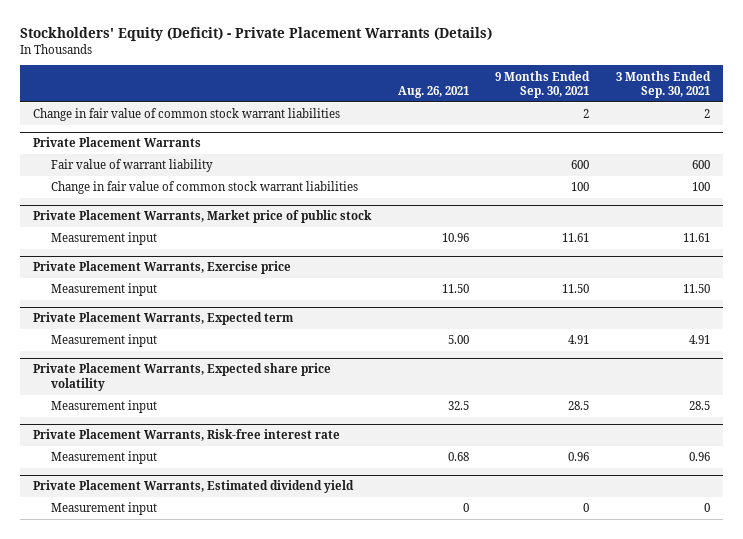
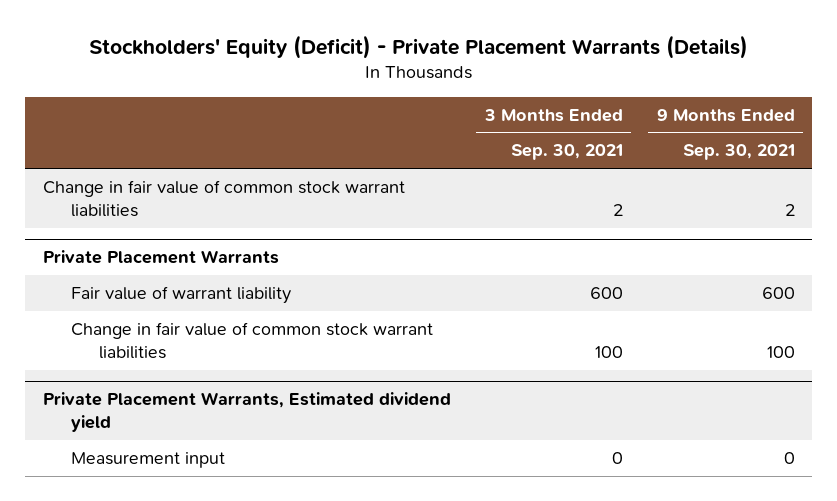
[397,86,469,99] Aug. 26, 2021 -> none
[33,210,373,224] Private Placement Warrants, Market price of public stock -> none
[50,232,157,246] Measurement input -> none
[33,261,292,275] Private Placement Warrants, Exercise price -> none
[50,283,157,297] Measurement input -> none
[33,312,295,326] Private Placement Warrants, Expected term -> none
[50,334,157,348] Measurement input -> none
[33,363,332,391] Private Placement Warrants, Expected share price volatility -> none
[50,400,157,414] Measurement input -> none
[33,429,341,442] Private Placement Warrants, Risk-free interest rate -> none
[50,451,157,465] Measurement input -> none

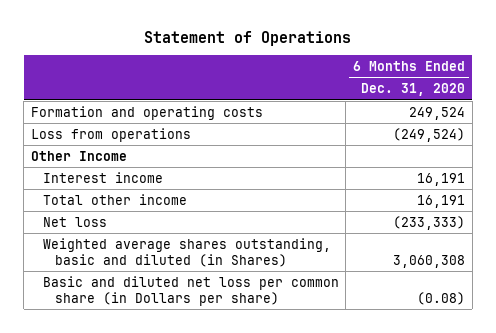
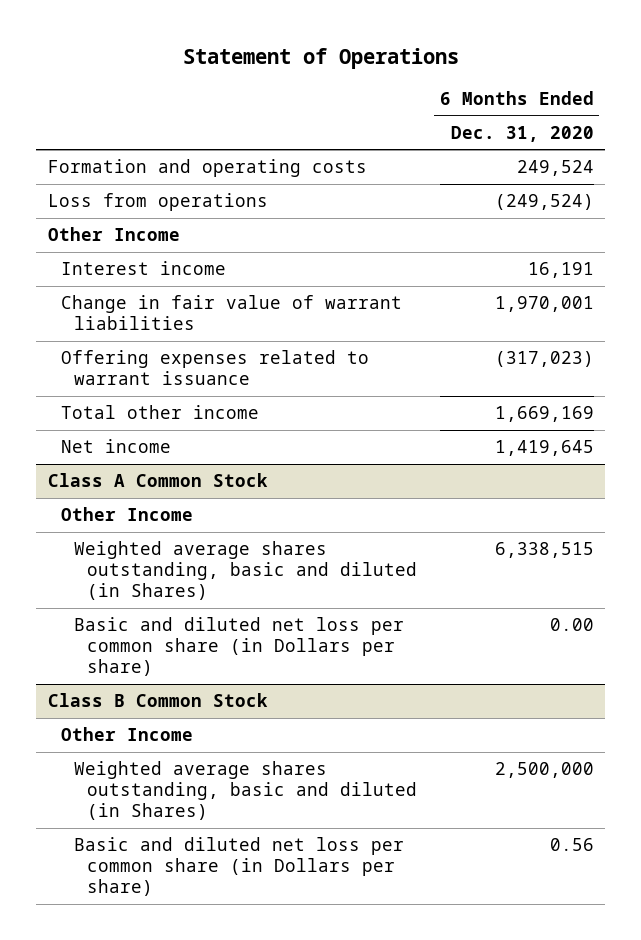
none -> [60,295,402,331] Change in fair value of warrant liabilities
none -> [60,350,369,386] Offering expenses related to warrant issuance
[417,194,466,208] 16,191 -> [494,406,594,423] 1,669,169
[42,216,107,227] Net loss -> [60,439,171,454] Net income
[393,215,466,230] (233,333) -> [494,440,594,457] 1,419,645
none -> [47,473,268,488] Class A Common Stock
none -> [60,507,193,522] Other Income
[393,254,466,268] 3,060,308 -> [494,542,594,559] 6,338,515
[417,291,466,305] (0.08) -> [549,618,594,632] 0.00
none -> [47,693,268,708] Class B Common Stock
none -> [60,727,193,742] Other Income
none -> [73,761,417,820] Weighted average shares outstanding, basic and diluted (in Shares)
none -> [73,837,404,896] Basic and diluted net loss per common share (in Dollars per share)

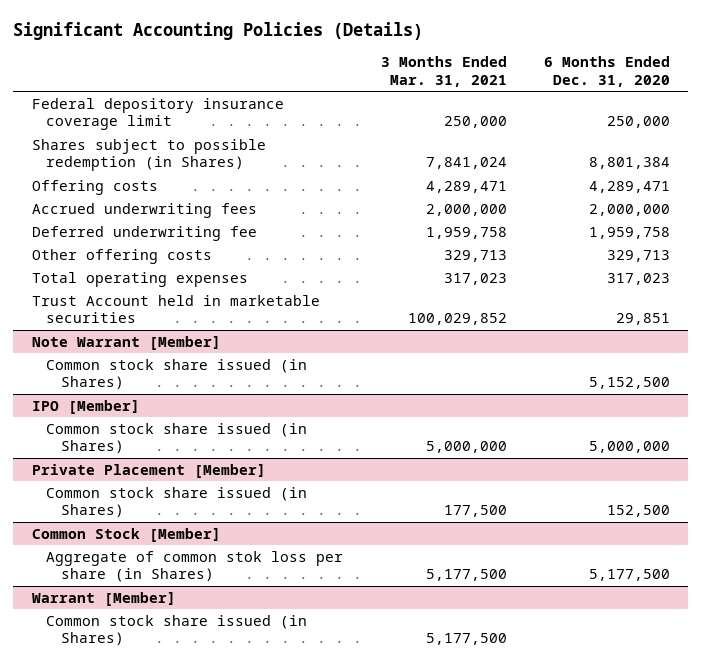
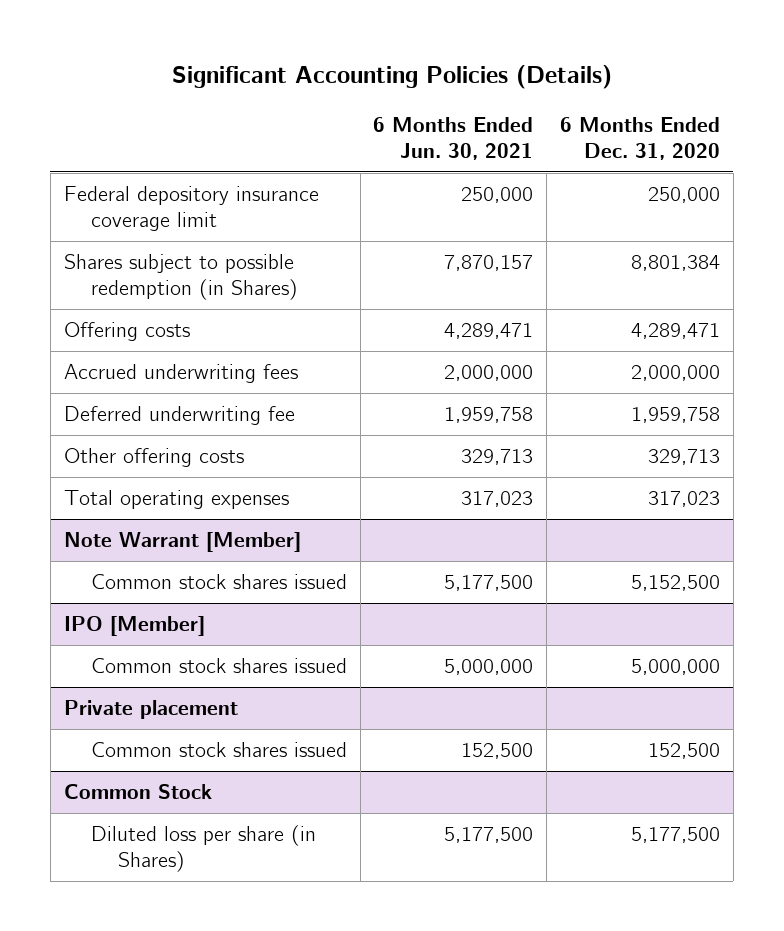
[380,56,507,87] 3 Months Ended Mar. 31, 2021 -> none
none -> [373,116,534,160] 6 Months Ended Jun. 30, 2021
[31,294,320,324] Trust Account held in marketable securities -> none
[46,358,308,390] Common stock share issued (in Shares) -> [90,574,347,590] Common stock shares issued
[31,591,176,606] Warrant [Member] -> none
[46,614,308,646] Common stock share issued (in Shares) -> none
[46,422,308,454] Common stock share issued (in Shares) -> [90,658,347,674] Common stock shares issued
[31,463,266,478] Private Placement [Member] -> [63,700,238,720] Private placement
[46,486,308,518] Common stock share issued (in Shares) -> [90,742,347,758] Common stock shares issued
[31,527,221,542] Common Stock [Member] -> [63,784,212,800] Common Stock
[46,550,344,583] Aggregate of common stok loss per share (in Shares) -> [90,825,316,873] Diluted loss per share (in Shares)

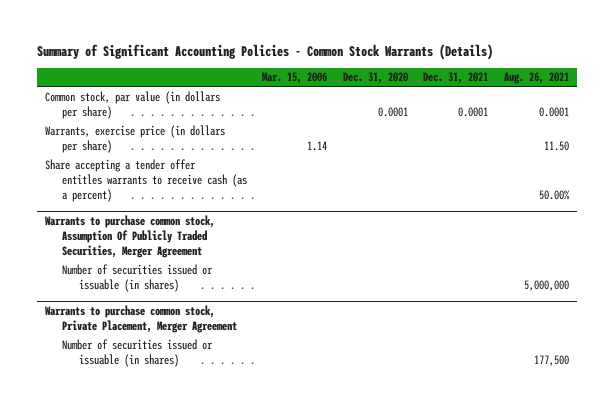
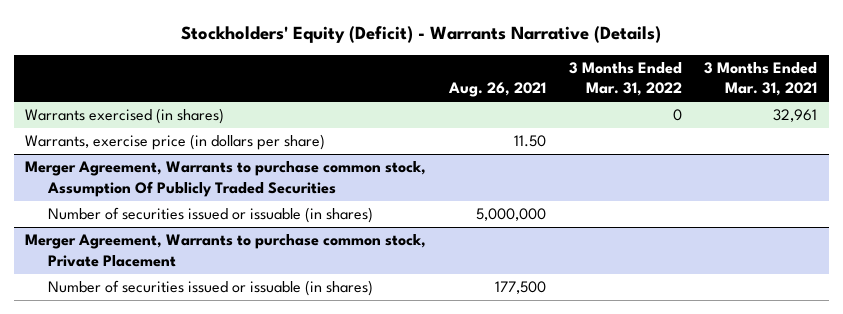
[36,43,493,60] Summary of Significant Accounting Policies - Common Stock Warrants (Details) -> [181,25,662,43] Stockholders' Equity (Deficit) - Warrants Narrative (Details)
[262,72,328,85] Mar. 15, 2006 -> none
[342,72,408,85] Dec. 31, 2020 -> none
[423,72,489,85] Dec. 31, 2021 -> none
none -> [568,62,682,97] 3 Months Ended Mar. 31, 2022
none -> [704,62,818,97] 3 Months Ended Mar. 31, 2021
[44,90,220,119] Common stock, par value (in dollars per share) -> none
none -> [25,108,225,125] Warrants exercised (in shares)
[44,158,248,202] Share accepting a tender offer entitles warrants to receive cash (as a percent) -> none
[44,215,215,259] Warrants to purchase common stock, Assumption Of Publicly Traded Securities, Merger Agreement -> [25,161,427,197] Merger Agreement, Warrants to purchase common stock, Assumption Of Publicly Traded Securities
[44,305,238,334] Warrants to purchase common stock, Private Placement, Merger Agreement -> [25,234,427,267] Merger Agreement, Warrants to purchase common stock, Private Placement

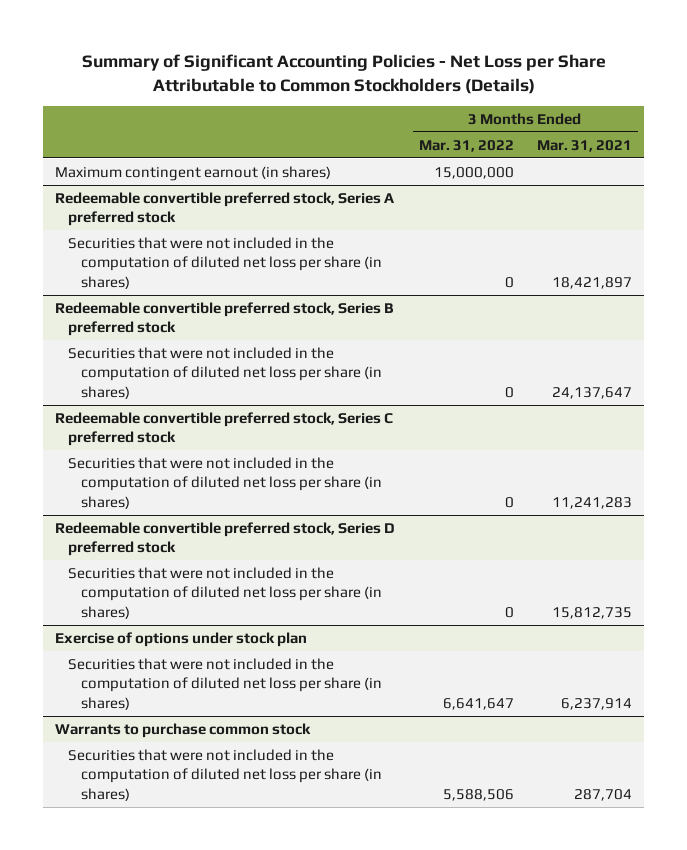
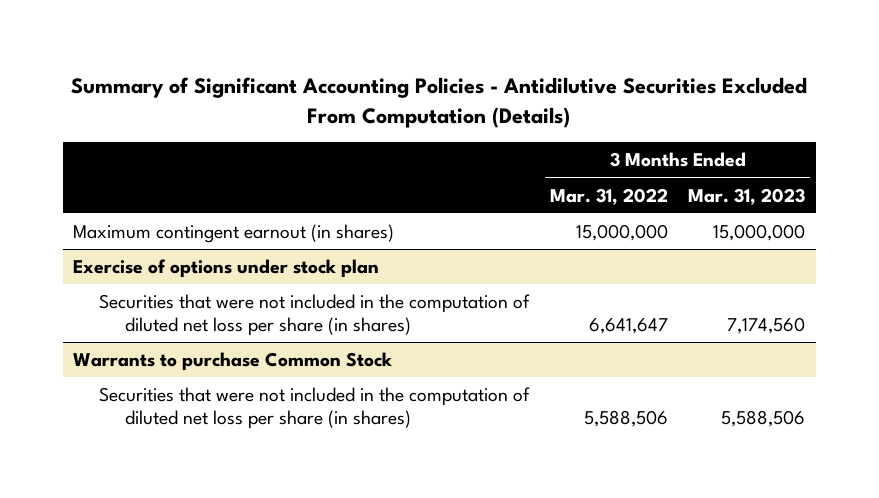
[81,53,606,94] Summary of Significant Accounting Policies - Net Loss per Share Attributable to Common Stockholders (Details) -> [71,77,808,129] Summary of Significant Accounting Policies - Antidilutive Securities Excluded From Computation (Details)
[537,139,633,152] Mar. 31, 2021 -> none
none -> [688,187,806,205] Mar. 31, 2023
[54,191,394,227] Redeemable convertible preferred stock, Series A preferred stock -> none
[68,236,383,289] Securities that were not included in the computation of diluted net loss per share (in shares) -> none
[54,301,394,337] Redeemable convertible preferred stock, Series B preferred stock -> none
[68,346,383,399] Securities that were not included in the computation of diluted net loss per share (in shares) -> none
[54,411,393,447] Redeemable convertible preferred stock, Series C preferred stock -> none
[68,456,383,509] Securities that were not included in the computation of diluted net loss per share (in shares) -> none
[54,521,395,557] Redeemable convertible preferred stock, Series D preferred stock -> none
[68,566,383,619] Securities that were not included in the computation of diluted net loss per share (in shares) -> none
[54,722,311,738] Warrants to purchase common stock -> [73,352,393,372] Warrants to purchase Common Stock

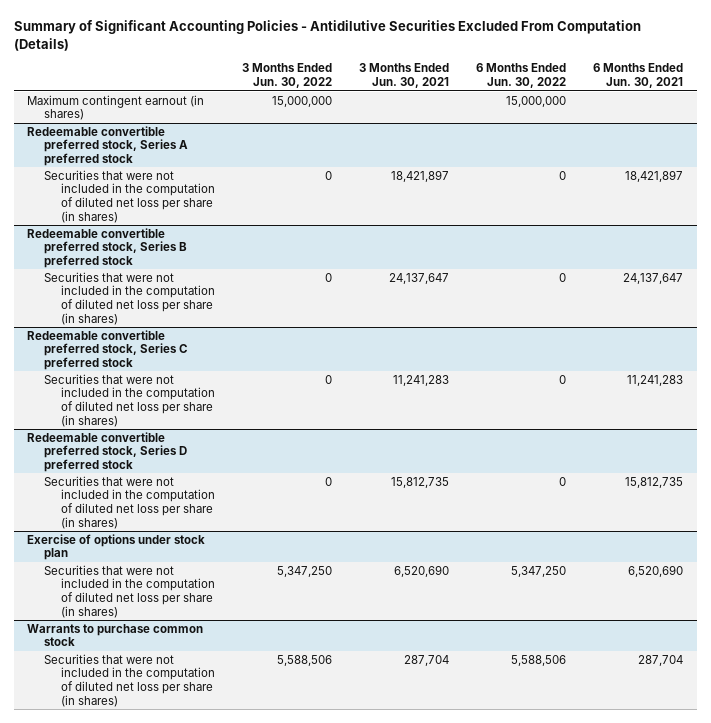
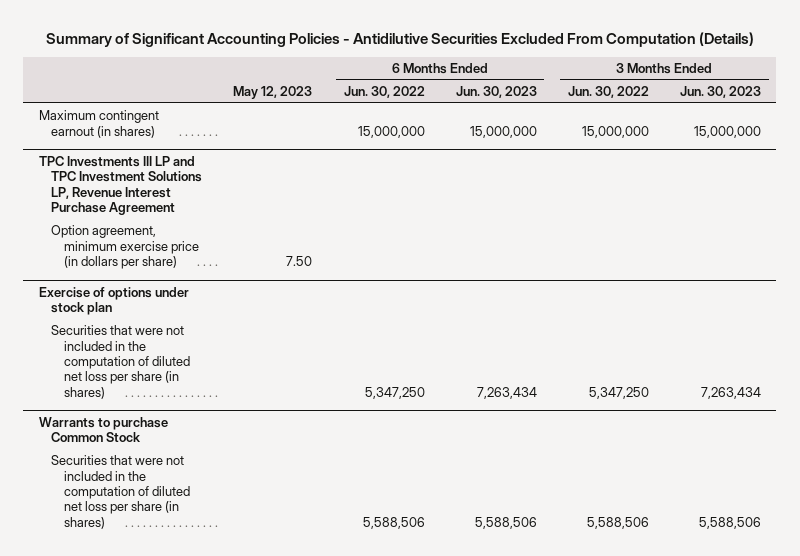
[359,63,450,89] 3 Months Ended Jun. 30, 2021 -> none
[593,63,684,89] 6 Months Ended Jun. 30, 2021 -> none
none -> [233,86,313,100] May 12, 2023
none -> [455,86,537,99] Jun. 30, 2023
none -> [679,86,761,99] Jun. 30, 2023
[27,125,189,167] Redeemable convertible preferred stock, Series A preferred stock -> none
[44,169,215,223] Securities that were not included in the computation of diluted net loss per share (in shares) -> none
[27,227,188,269] Redeemable convertible preferred stock, Series B preferred stock -> none
[44,271,215,325] Securities that were not included in the computation of diluted net loss per share (in shares) -> none
[27,329,189,371] Redeemable convertible preferred stock, Series C preferred stock -> none
[44,373,215,427] Securities that were not included in the computation of diluted net loss per share (in shares) -> none
[27,431,188,473] Redeemable convertible preferred stock, Series D preferred stock -> none
[44,475,215,529] Securities that were not included in the computation of diluted net loss per share (in shares) -> none
none -> [39,155,203,215] TPC Investments III LP and TPC Investment Solutions LP, Revenue Interest Purchase Agreement
none -> [51,225,199,269] Option agreement, minimum exercise price (in dollars per share)
[27,623,204,647] Warrants to purchase common stock -> [39,416,169,443] Warrants to purchase Common Stock

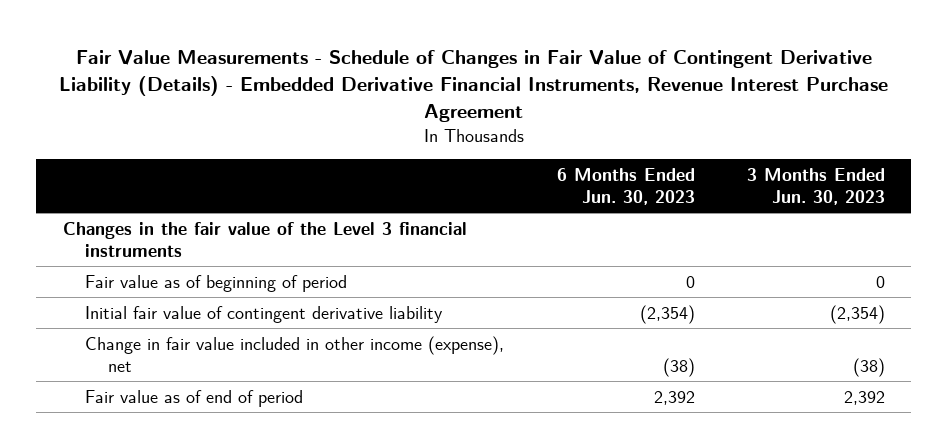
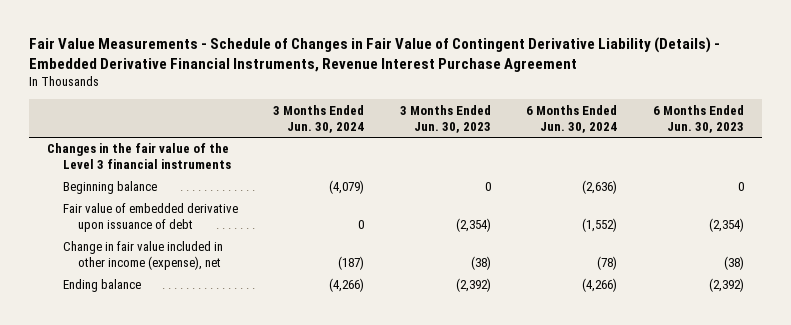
none -> [273,104,365,133] 3 Months Ended Jun. 30, 2024
none -> [526,104,618,133] 6 Months Ended Jun. 30, 2024
[85,274,348,292] Fair value as of beginning of period -> [62,181,157,195] Beginning balance
[85,305,444,323] Initial fair value of contingent derivative liability -> [62,203,238,233] Fair value of embedded derivative upon issuance of debt
[85,389,304,407] Fair value as of end of period -> none
none -> [62,279,141,293] Ending balance

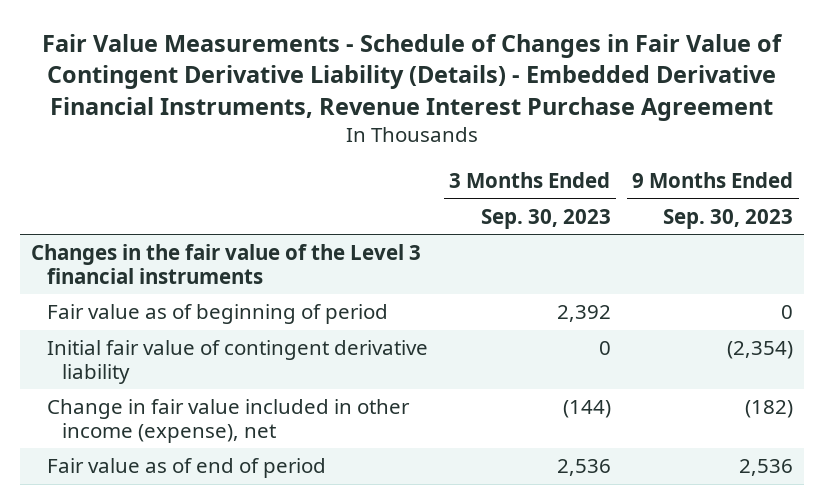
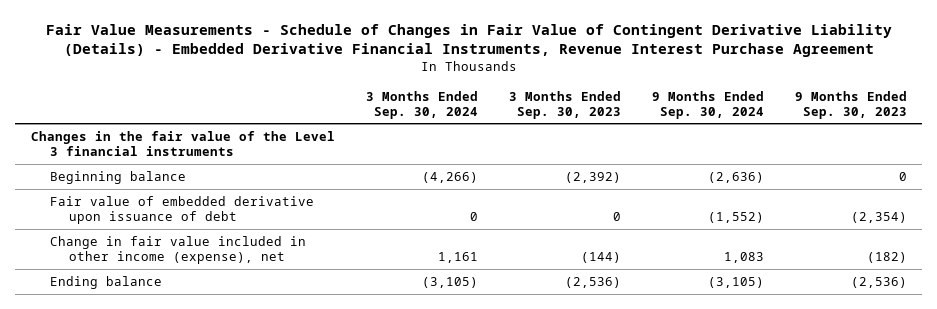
none -> [365,90,478,119] 3 Months Ended Sep. 30, 2024
none -> [651,90,764,119] 9 Months Ended Sep. 30, 2024
[46,304,388,325] Fair value as of beginning of period -> none
none -> [49,170,186,184] Beginning balance
[46,340,428,384] Initial fair value of contingent derivative liability -> [49,195,314,224] Fair value of embedded derivative upon issuance of debt
[46,458,326,479] Fair value as of end of period -> none
none -> [49,275,162,289] Ending balance

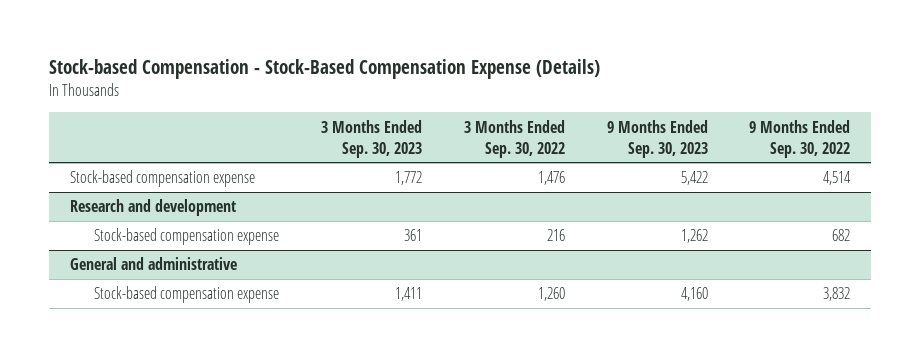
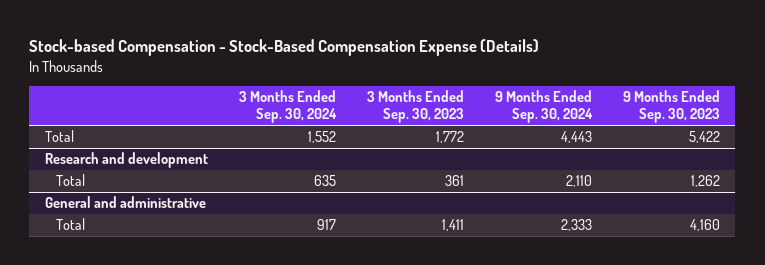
[463,119,565,158] 3 Months Ended Sep. 30, 2022 -> none
[749,119,851,158] 9 Months Ended Sep. 30, 2022 -> none
none -> [238,90,337,124] 3 Months Ended Sep. 30, 2024
none -> [494,90,593,124] 9 Months Ended Sep. 30, 2024
[70,170,256,188] Stock-based compensation expense -> [44,130,74,143] Total
[93,228,279,246] Stock-based compensation expense -> [55,174,85,187] Total
[93,286,279,304] Stock-based compensation expense -> [55,218,85,231] Total

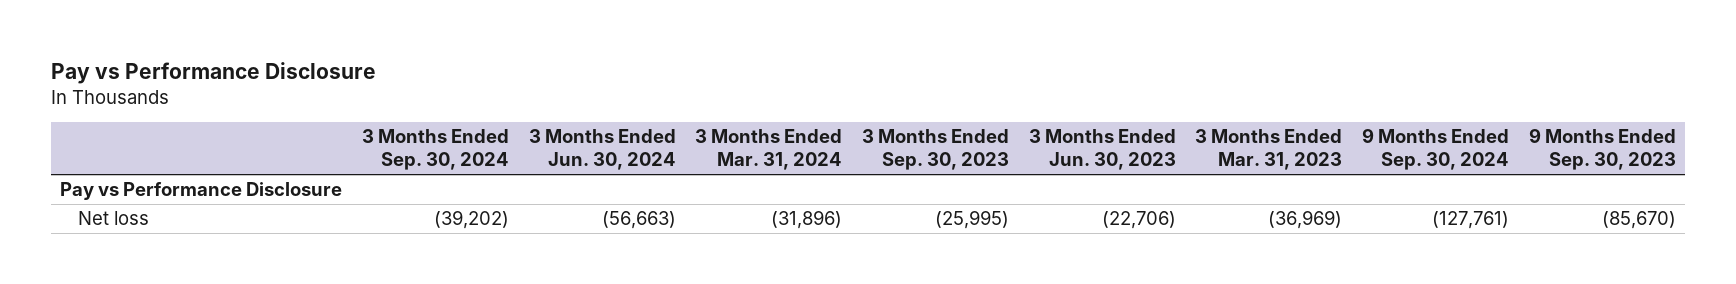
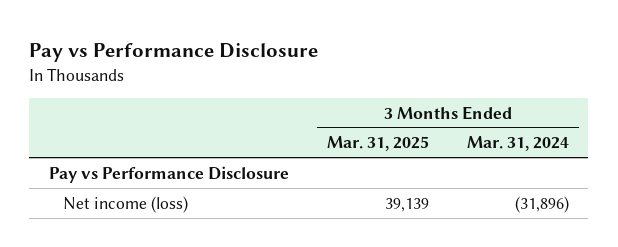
[362,129,510,171] 3 Months Ended Sep. 30, 2024 -> none
[528,129,676,171] 3 Months Ended Jun. 30, 2024 -> none
[861,129,1009,171] 3 Months Ended Sep. 30, 2023 -> none
[1028,129,1176,171] 3 Months Ended Jun. 30, 2023 -> none
[1195,129,1343,171] 3 Months Ended Mar. 31, 2023 -> none
[1361,128,1509,171] 9 Months Ended Sep. 30, 2024 -> none
[1528,128,1676,171] 9 Months Ended Sep. 30, 2023 -> none
none -> [326,136,429,152] Mar. 31, 2025
[77,211,149,226] Net loss -> [63,195,189,213] Net income (loss)

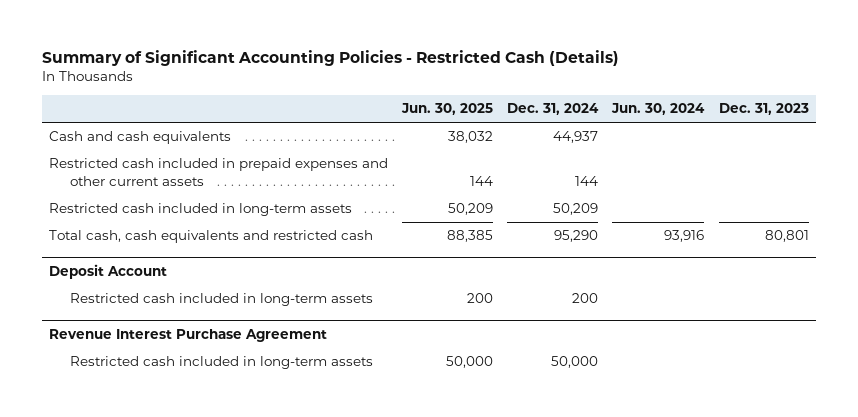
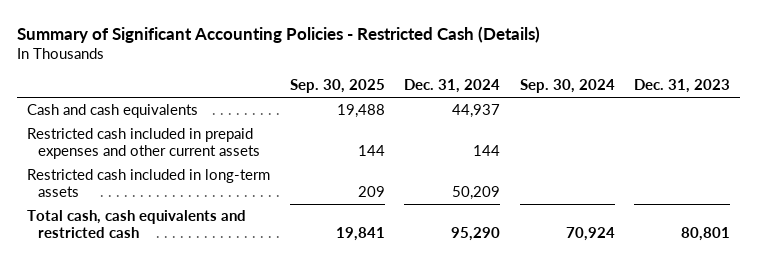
[401,103,494,116] Jun. 30, 2025 -> none
[611,103,706,116] Jun. 30, 2024 -> none
none -> [289,79,385,94] Sep. 30, 2025
none -> [519,79,615,94] Sep. 30, 2024
[49,263,168,279] Deposit Account -> none
[69,293,373,307] Restricted cash included in long-term assets -> none
[49,328,328,342] Revenue Interest Purchase Agreement -> none
[69,356,373,370] Restricted cash included in long-term assets -> none

